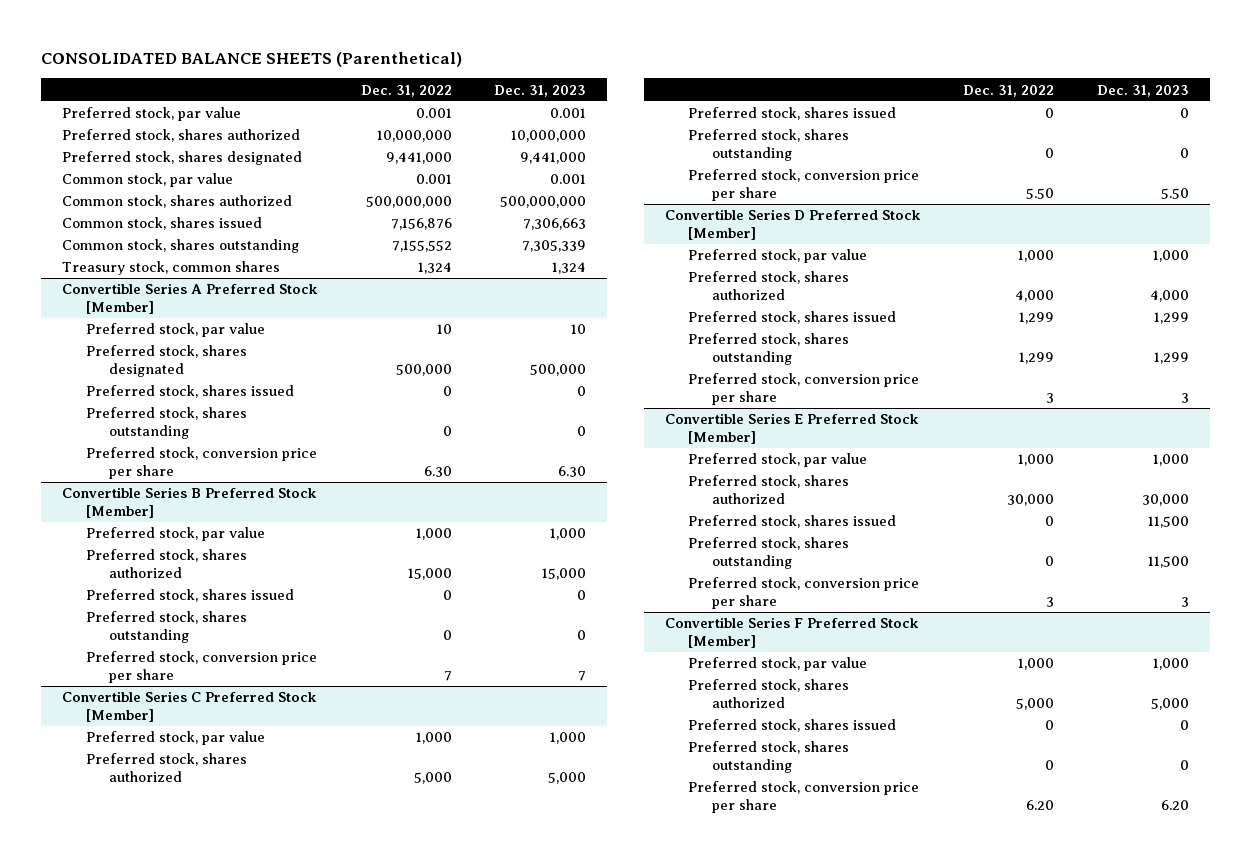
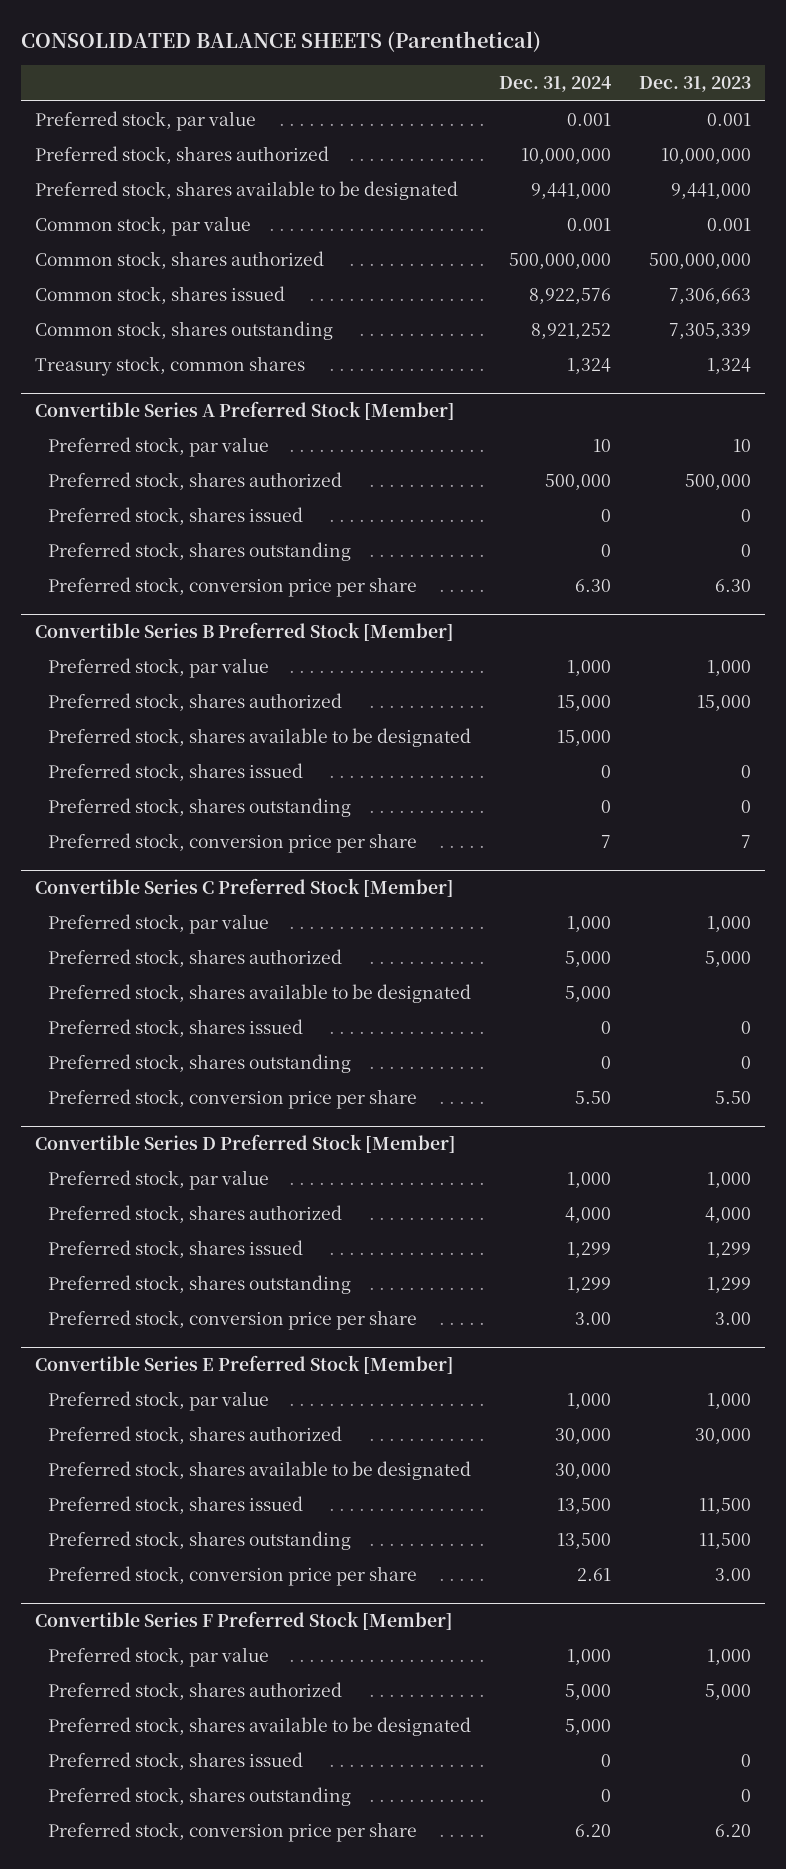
[360,84,452,97] Dec. 31, 2022 -> none
none -> [499,76,612,93] Dec. 31, 2024
[62,151,303,166] Preferred stock, shares designated -> [34,180,458,200] Preferred stock, shares available to be designated
[85,345,247,377] Preferred stock, shares designated -> [48,471,343,490] Preferred stock, shares authorized
none -> [48,727,472,747] Preferred stock, shares available to be designated
none -> [48,983,472,1003] Preferred stock, shares available to be designated
[1180,392,1189,403] 3 -> [714,1311,751,1325] 3.00
none -> [48,1460,472,1480] Preferred stock, shares available to be designated
[1180,596,1189,607] 3 -> [714,1567,751,1581] 3.00
none -> [48,1716,472,1736] Preferred stock, shares available to be designated

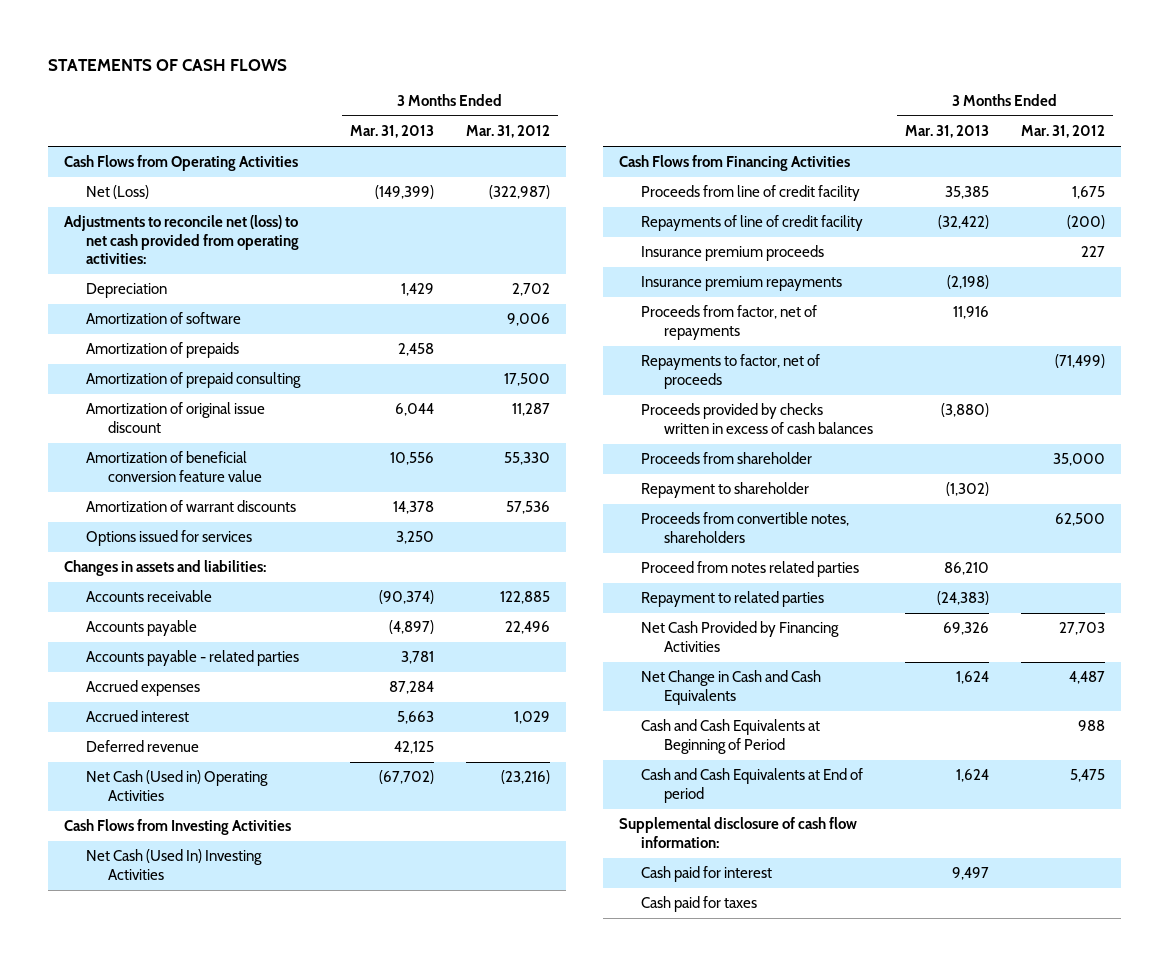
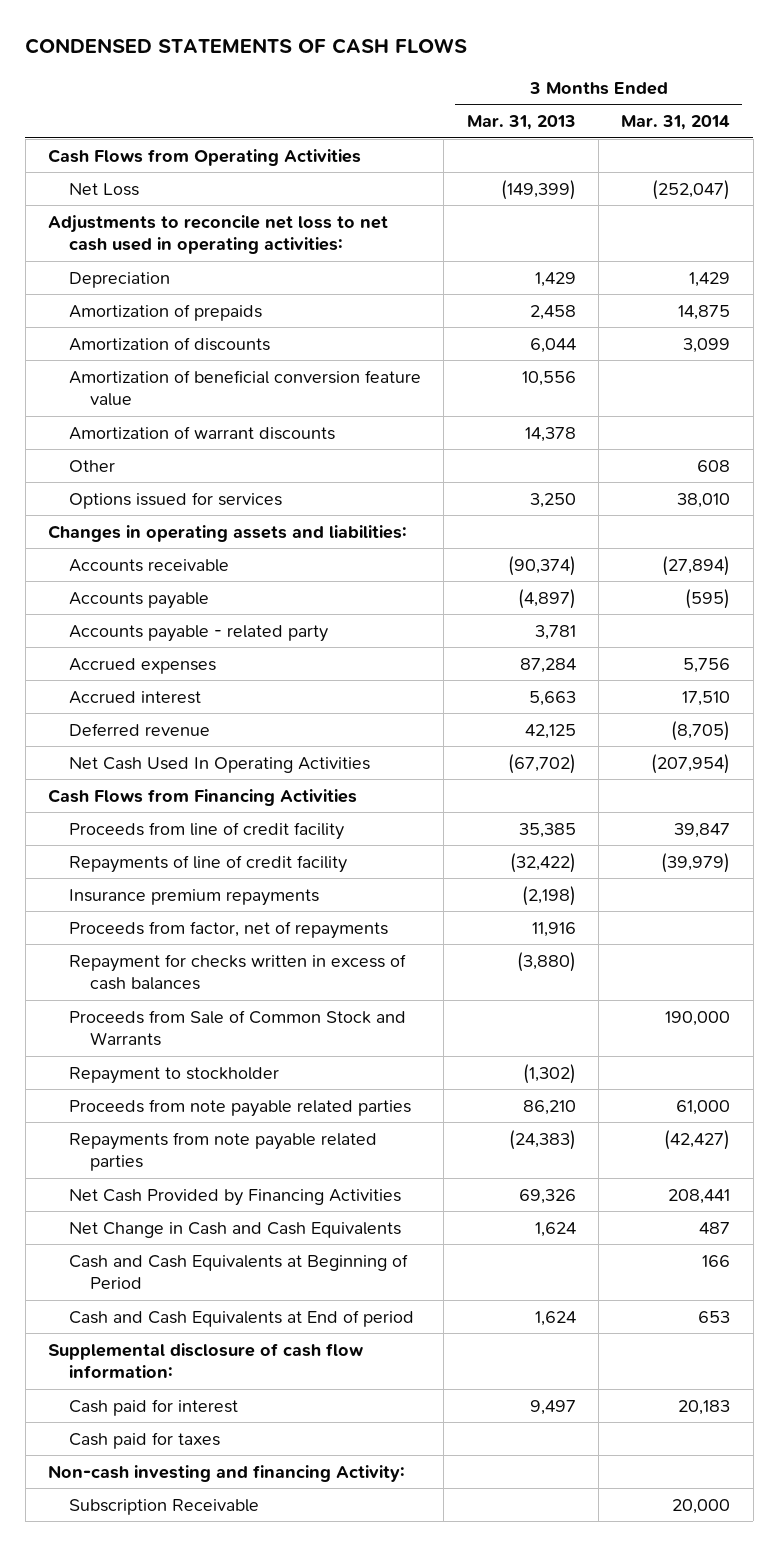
[47,58,287,71] STATEMENTS OF CASH FLOWS -> [25,37,468,54] CONDENSED STATEMENTS OF CASH FLOWS
[465,125,550,139] Mar. 31, 2012 -> none
none -> [621,115,731,131] Mar. 31, 2014
[86,185,150,200] Net (Loss) -> [68,182,139,196] Net Loss
[63,215,300,264] Adjustments to reconcile net (loss) to net cash provided from operating activities: -> [48,214,389,255] Adjustments to reconcile net loss to net cash used in operating activities:
[86,312,242,325] Amortization of software -> none
[86,372,302,389] Amortization of prepaid consulting -> none
[86,402,266,433] Amortization of original issue discount -> [68,336,270,351] Amortization of discounts
none -> [68,459,115,472] Other
[63,560,266,577] Changes in assets and liabilities: -> [48,524,408,542] Changes in operating assets and liabilities:
[86,650,300,667] Accounts payable - related parties -> [68,624,328,642] Accounts payable - related party
[63,819,291,836] Cash Flows from Investing Activities -> none
[86,849,263,880] Net Cash (Used In) Investing Activities -> none
[86,770,269,801] Net Cash (Used in) Operating Activities -> [68,756,370,773] Net Cash Used In Operating Activities
[641,245,825,262] Insurance premium proceeds -> none
[641,354,821,389] Repayments to factor, net of proceeds -> none
[641,452,813,465] Proceeds from shareholder -> none
[641,512,850,543] Proceeds from convertible notes, shareholders -> none
[641,403,873,434] Proceeds provided by checks written in excess of cash balances -> [68,953,406,991] Repayment for checks written in excess of cash balances
none -> [68,1009,406,1047] Proceeds from Sale of Common Stock and Warrants
[641,482,810,499] Repayment to shareholder -> [68,1066,279,1084] Repayment to stockholder
[641,561,860,578] Proceed from notes related parties -> [68,1098,411,1117] Proceeds from note payable related parties
[641,591,825,608] Repayment to related parties -> [68,1131,377,1172] Repayments from note payable related parties
none -> [48,1464,406,1482] Non-cash investing and financing Activity:
none -> [68,1498,259,1515] Subscription Receivable

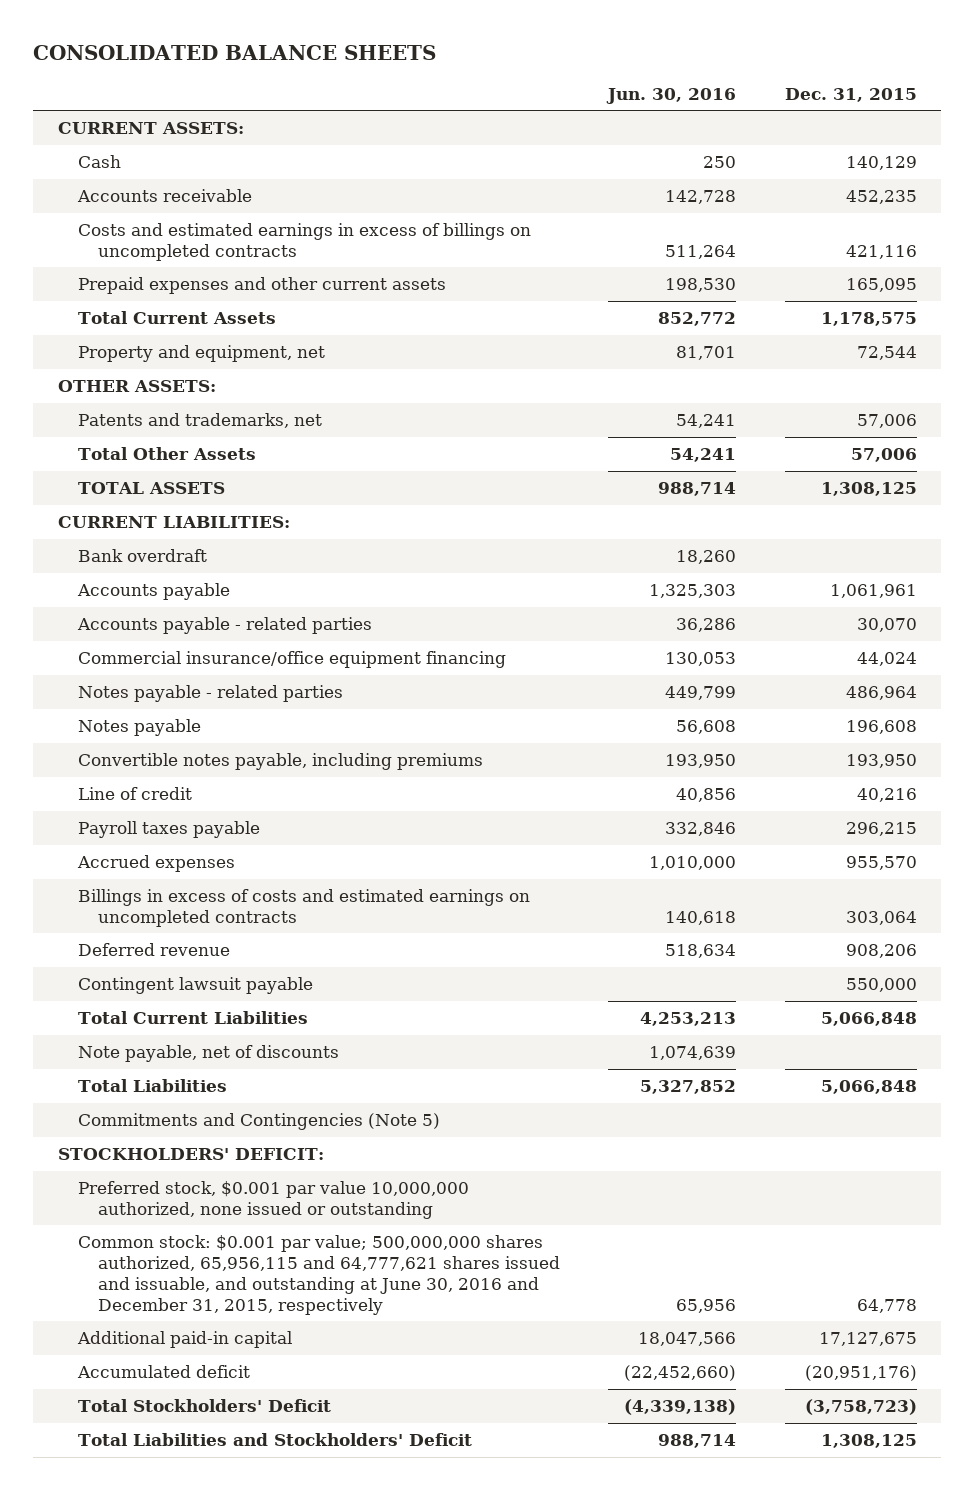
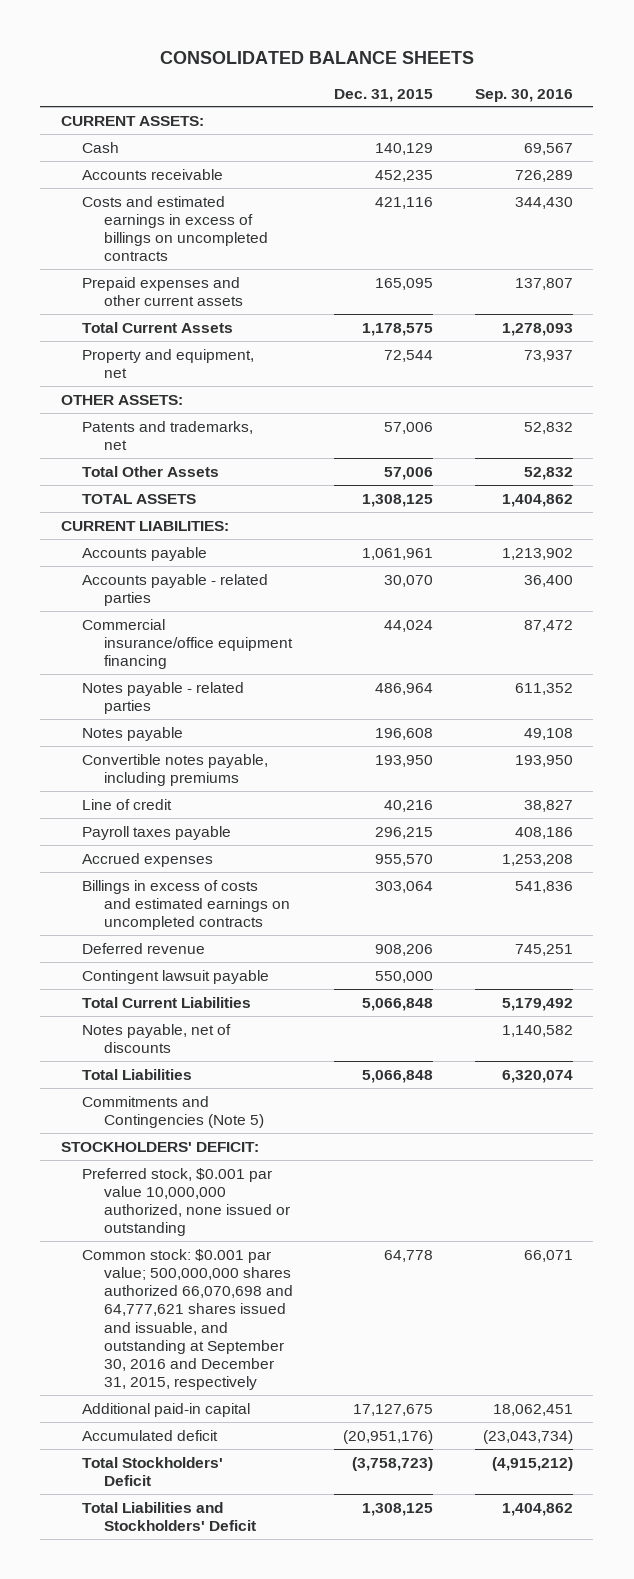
[606,87,737,104] Jun. 30, 2016 -> none
none -> [474,88,573,102] Sep. 30, 2016
[77,549,207,563] Bank overdraft -> none
[77,1045,339,1063] Note payable, net of discounts -> [82,1023,232,1053] Notes payable, net of discounts
[77,1235,561,1315] Common stock: $0.001 par value; 500,000,000 shares authorized, 65,956,115 and 64,777,621 shares issued and issuable, and outstanding at June 30, 2016 and December 31, 2015, respectively -> [82,1248,293,1391] Common stock: $0.001 par value; 500,000,000 shares authorized 66,070,698 and 64,777,621 shares issued and issuable, and outstanding at September 30, 2016 and December 31, 2015, respectively

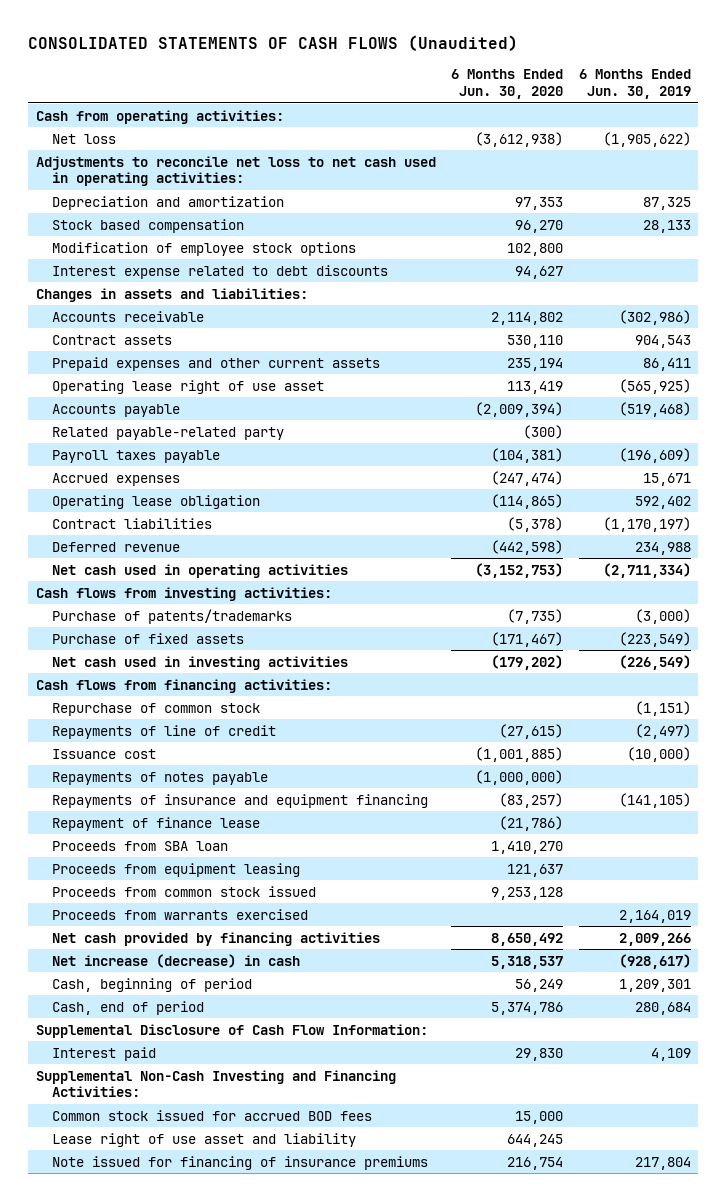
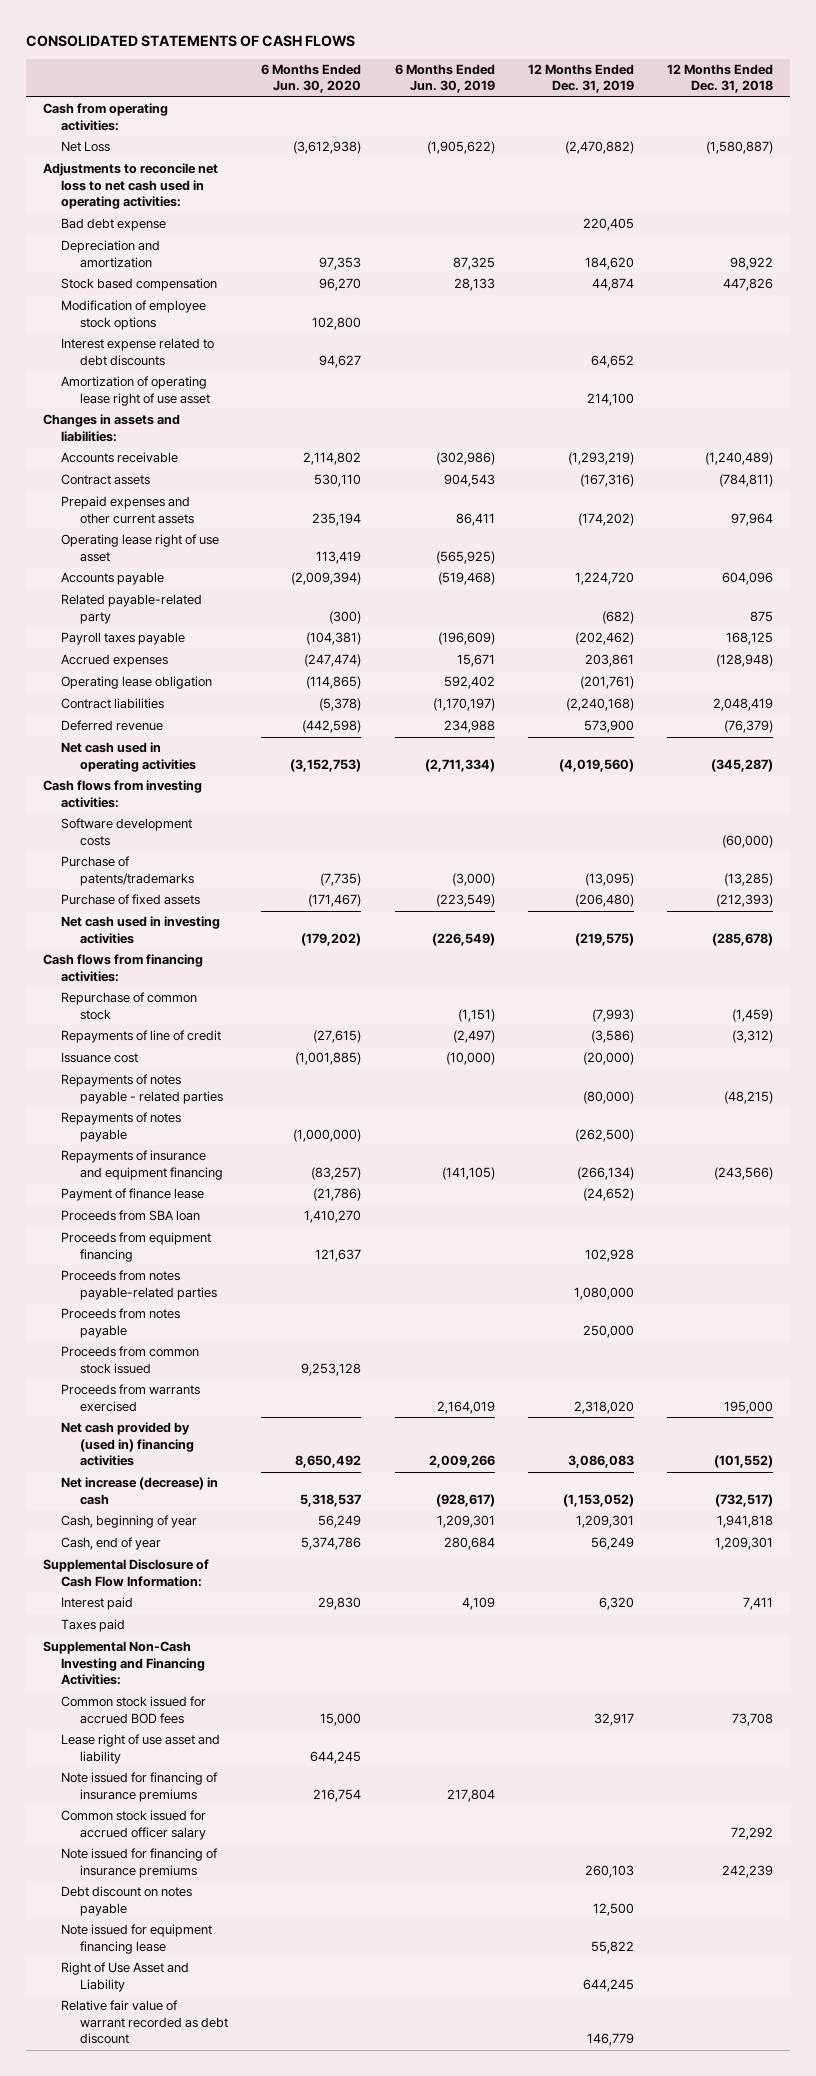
[28,35,519,52] CONSOLIDATED STATEMENTS OF CASH FLOWS (Unaudited) -> [26,34,356,47] CONSOLIDATED STATEMENTS OF CASH FLOWS
none -> [527,64,634,94] 12 Months Ended Dec. 31, 2019
none -> [667,64,774,94] 12 Months Ended Dec. 31, 2018
[51,133,116,144] Net loss -> [61,141,111,153] Net Loss
none -> [61,218,167,232] Bad debt expense
none -> [61,376,210,406] Amortization of operating lease right of use asset
none -> [61,818,193,846] Software development costs
none -> [61,1074,223,1104] Repayments of notes payable - related parties
[51,816,260,831] Repayment of finance lease -> [61,1188,205,1202] Payment of finance lease
[51,862,300,877] Proceeds from equipment leasing -> [61,1232,212,1262] Proceeds from equipment financing
none -> [61,1270,217,1300] Proceeds from notes payable-related parties
none -> [61,1308,181,1338] Proceeds from notes payable
[51,931,380,946] Net cash provided by financing activities -> [61,1422,194,1467] Net cash provided by (used in) financing activities
[51,977,252,992] Cash, beginning of period -> [61,1515,198,1529] Cash, beginning of year
[51,1000,204,1015] Cash, end of period -> [61,1537,162,1551] Cash, end of year
none -> [61,1619,126,1633] Taxes paid
none -> [61,1810,207,1840] Common stock issued for accrued officer salary
none -> [61,1848,219,1878] Note issued for financing of insurance premiums
none -> [61,1886,193,1916] Debt discount on notes payable
none -> [61,1924,213,1954] Note issued for equipment financing lease
none -> [61,1962,190,1992] Right of Use Asset and Liability
none -> [61,2000,228,2045] Relative fair value of warrant recorded as debt discount

